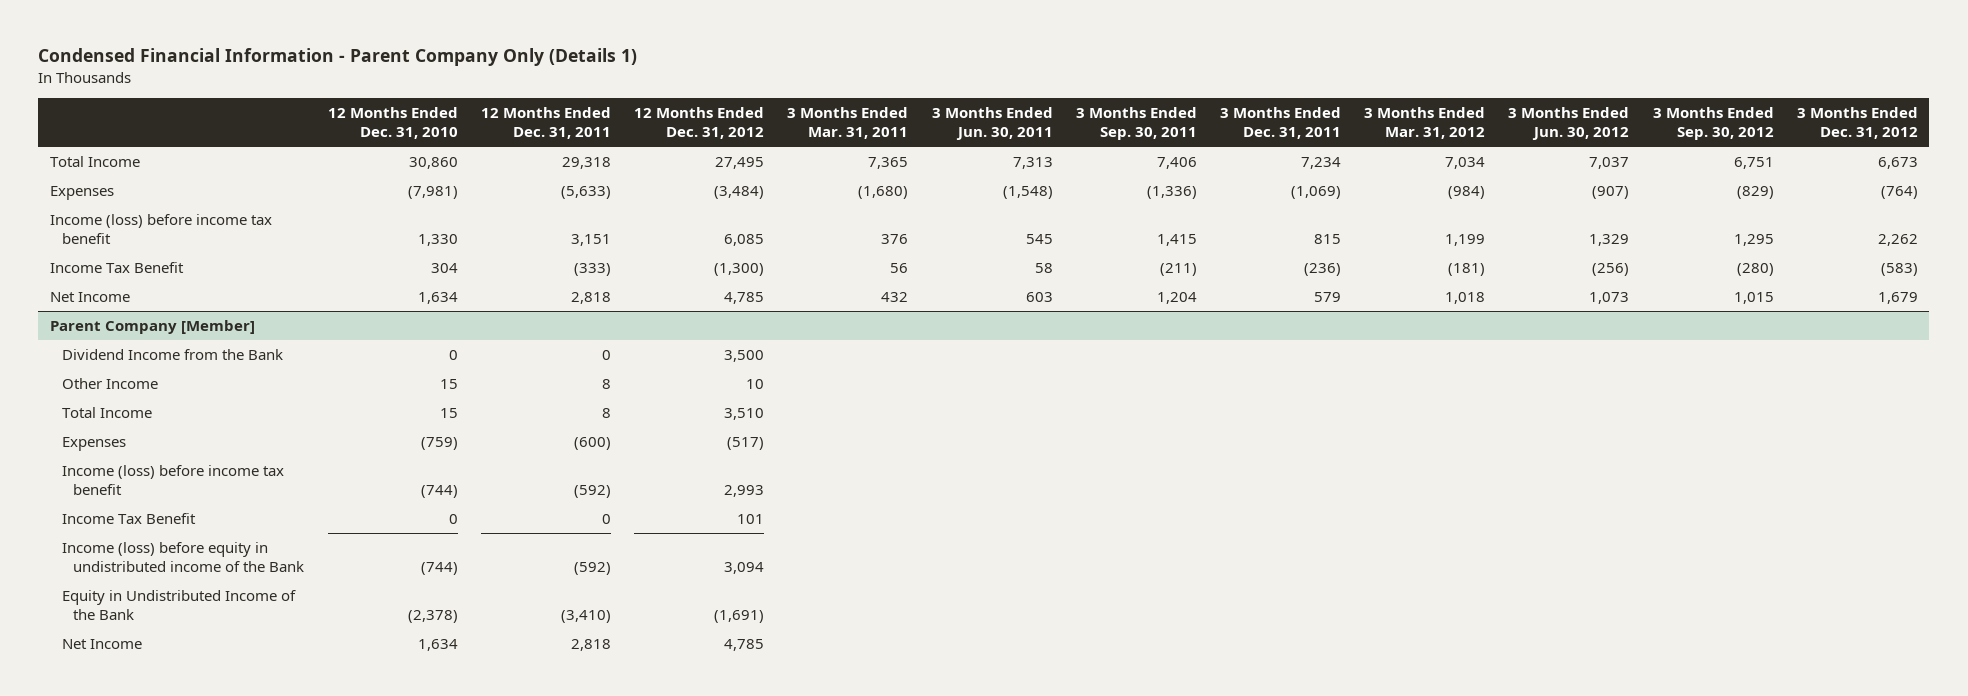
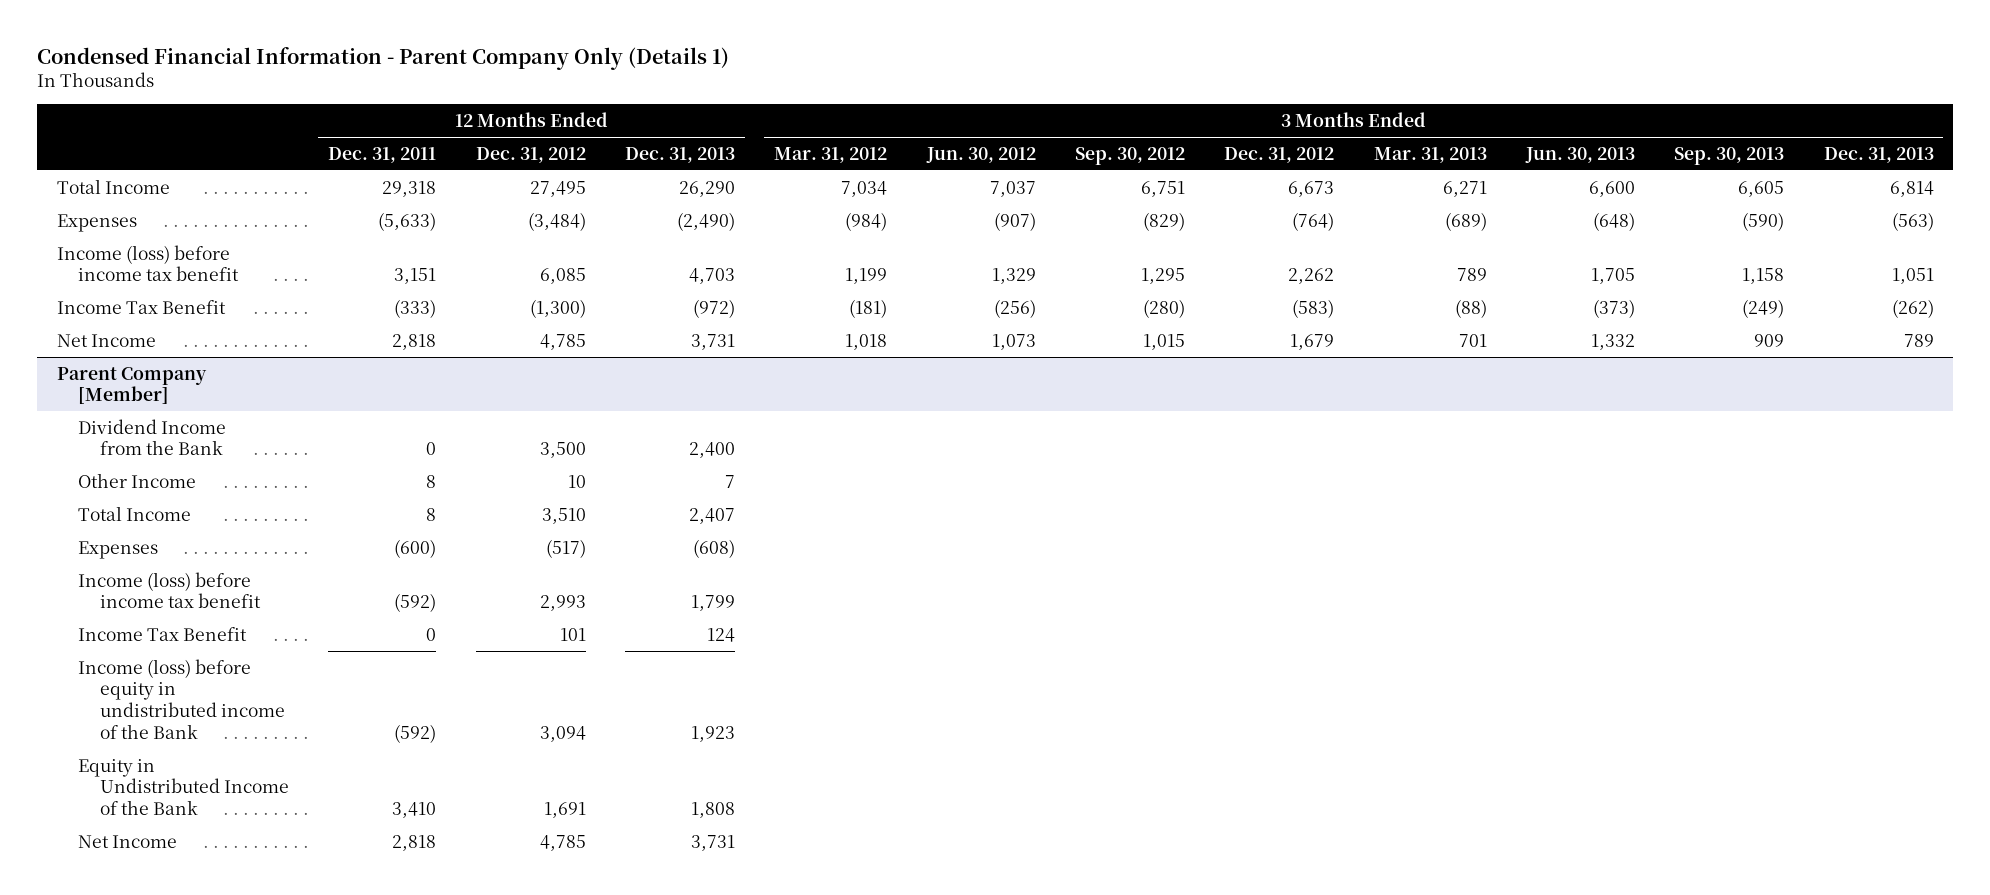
[327,106,458,140] 12 Months Ended Dec. 31, 2010 -> none
[787,106,909,140] 3 Months Ended Mar. 31, 2011 -> none
[931,106,1053,141] 3 Months Ended Jun. 30, 2011 -> none
[1075,106,1197,141] 3 Months Ended Sep. 30, 2011 -> none
[1219,106,1341,140] 3 Months Ended Dec. 31, 2011 -> none
none -> [624,146,735,163] Dec. 31, 2013
none -> [1373,146,1487,163] Mar. 31, 2013
none -> [1524,146,1635,163] Jun. 30, 2013
none -> [1674,146,1785,165] Sep. 30, 2013
none -> [1823,146,1934,163] Dec. 31, 2013
[560,610,611,624] (3,410) -> [392,802,437,819] 3,410
[714,610,765,624] (1,691) -> [543,802,586,819] 1,691

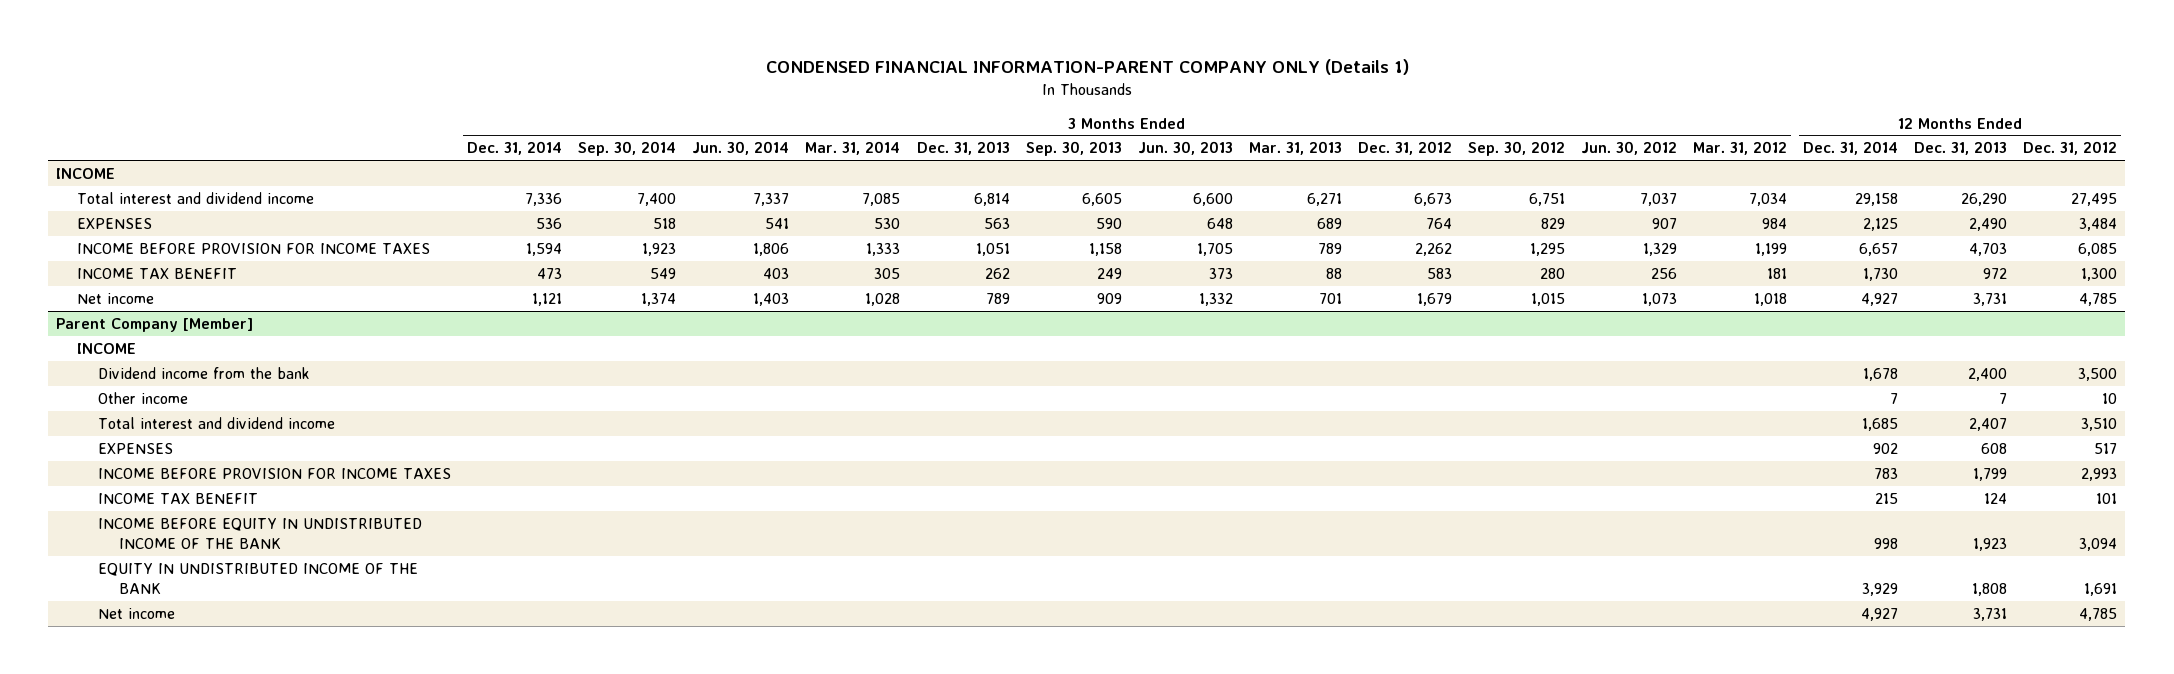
[36,46,729,70] Condensed Financial Information - Parent Company Only (Details 1) -> [765,59,1409,76] CONDENSED FINANCIAL INFORMATION-PARENT COMPANY ONLY (Details 1)
[328,146,437,163] Dec. 31, 2011 -> none
none -> [467,141,563,156] Dec. 31, 2014
none -> [578,141,677,157] Sep. 30, 2014
none -> [692,141,790,156] Jun. 30, 2014
none -> [805,141,901,156] Mar. 31, 2014
none -> [1803,141,1899,156] Dec. 31, 2014
none -> [56,167,116,179] INCOME
[56,178,170,194] Total Income -> [77,191,315,204] Total interest and dividend income
[56,213,137,232] Expenses -> [77,217,153,229] EXPENSES
[527,211,586,231] (3,484) -> [2079,217,2118,231] 3,484
[676,211,735,231] (2,490) -> [1969,217,2008,231] 2,490
[845,211,888,231] (984) -> [1761,217,1787,229] 984
[993,211,1036,231] (907) -> [1651,217,1677,229] 907
[1142,211,1185,231] (829) -> [1540,217,1565,229] 829
[1292,211,1335,231] (764) -> [1425,217,1452,229] 764
[1444,211,1487,231] (689) -> [1316,217,1342,229] 689
[1592,211,1635,231] (648) -> [1206,217,1233,229] 648
[1742,211,1785,231] (590) -> [1095,217,1122,229] 590
[1891,211,1934,231] (563) -> [983,217,1010,229] 563
[56,244,240,282] Income (loss) before income tax benefit -> [77,242,431,254] INCOME BEFORE PROVISION FOR INCOME TAXES
[56,299,226,314] Income Tax Benefit -> [77,267,238,279] INCOME TAX BENEFIT
[529,298,586,318] (1,300) -> [2081,267,2118,281] 1,300
[692,298,735,318] (972) -> [1983,267,2008,279] 972
[849,298,888,318] (181) -> [1766,267,1787,279] 181
[993,298,1036,318] (256) -> [1650,267,1677,279] 256
[1142,298,1185,318] (280) -> [1539,267,1565,279] 280
[1292,298,1335,318] (583) -> [1426,267,1452,279] 583
[1454,298,1487,318] (88) -> [1325,267,1342,279] 88
[1592,298,1635,318] (373) -> [1208,267,1233,279] 373
[1742,298,1785,318] (249) -> [1096,267,1122,279] 249
[1891,298,1934,318] (262) -> [984,267,1010,279] 262
[56,333,156,347] Net Income -> [77,292,155,304] Net income
none -> [77,342,137,354] INCOME
[78,418,227,456] Dividend Income from the Bank -> [98,366,311,379] Dividend income from the bank
[78,472,197,488] Other Income -> [98,391,189,404] Other income
[78,505,192,521] Total Income -> [98,416,336,429] Total interest and dividend income
[78,540,159,559] Expenses -> [98,442,174,454] EXPENSES
[545,538,586,558] (517) -> [2094,442,2118,454] 517
[692,538,735,558] (608) -> [1981,442,2008,454] 608
[78,571,261,609] Income (loss) before income tax benefit -> [98,467,452,479] INCOME BEFORE PROVISION FOR INCOME TAXES
[78,626,248,641] Income Tax Benefit -> [98,492,259,504] INCOME TAX BENEFIT
[78,658,285,739] Income (loss) before equity in undistributed income of the Bank -> [98,517,423,549] INCOME BEFORE EQUITY IN UNDISTRIBUTED INCOME OF THE BANK
[78,758,289,816] Equity in Undistributed Income of the Bank -> [98,562,419,594] EQUITY IN UNDISTRIBUTED INCOME OF THE BANK
[78,834,178,848] Net Income -> [98,607,176,619] Net income

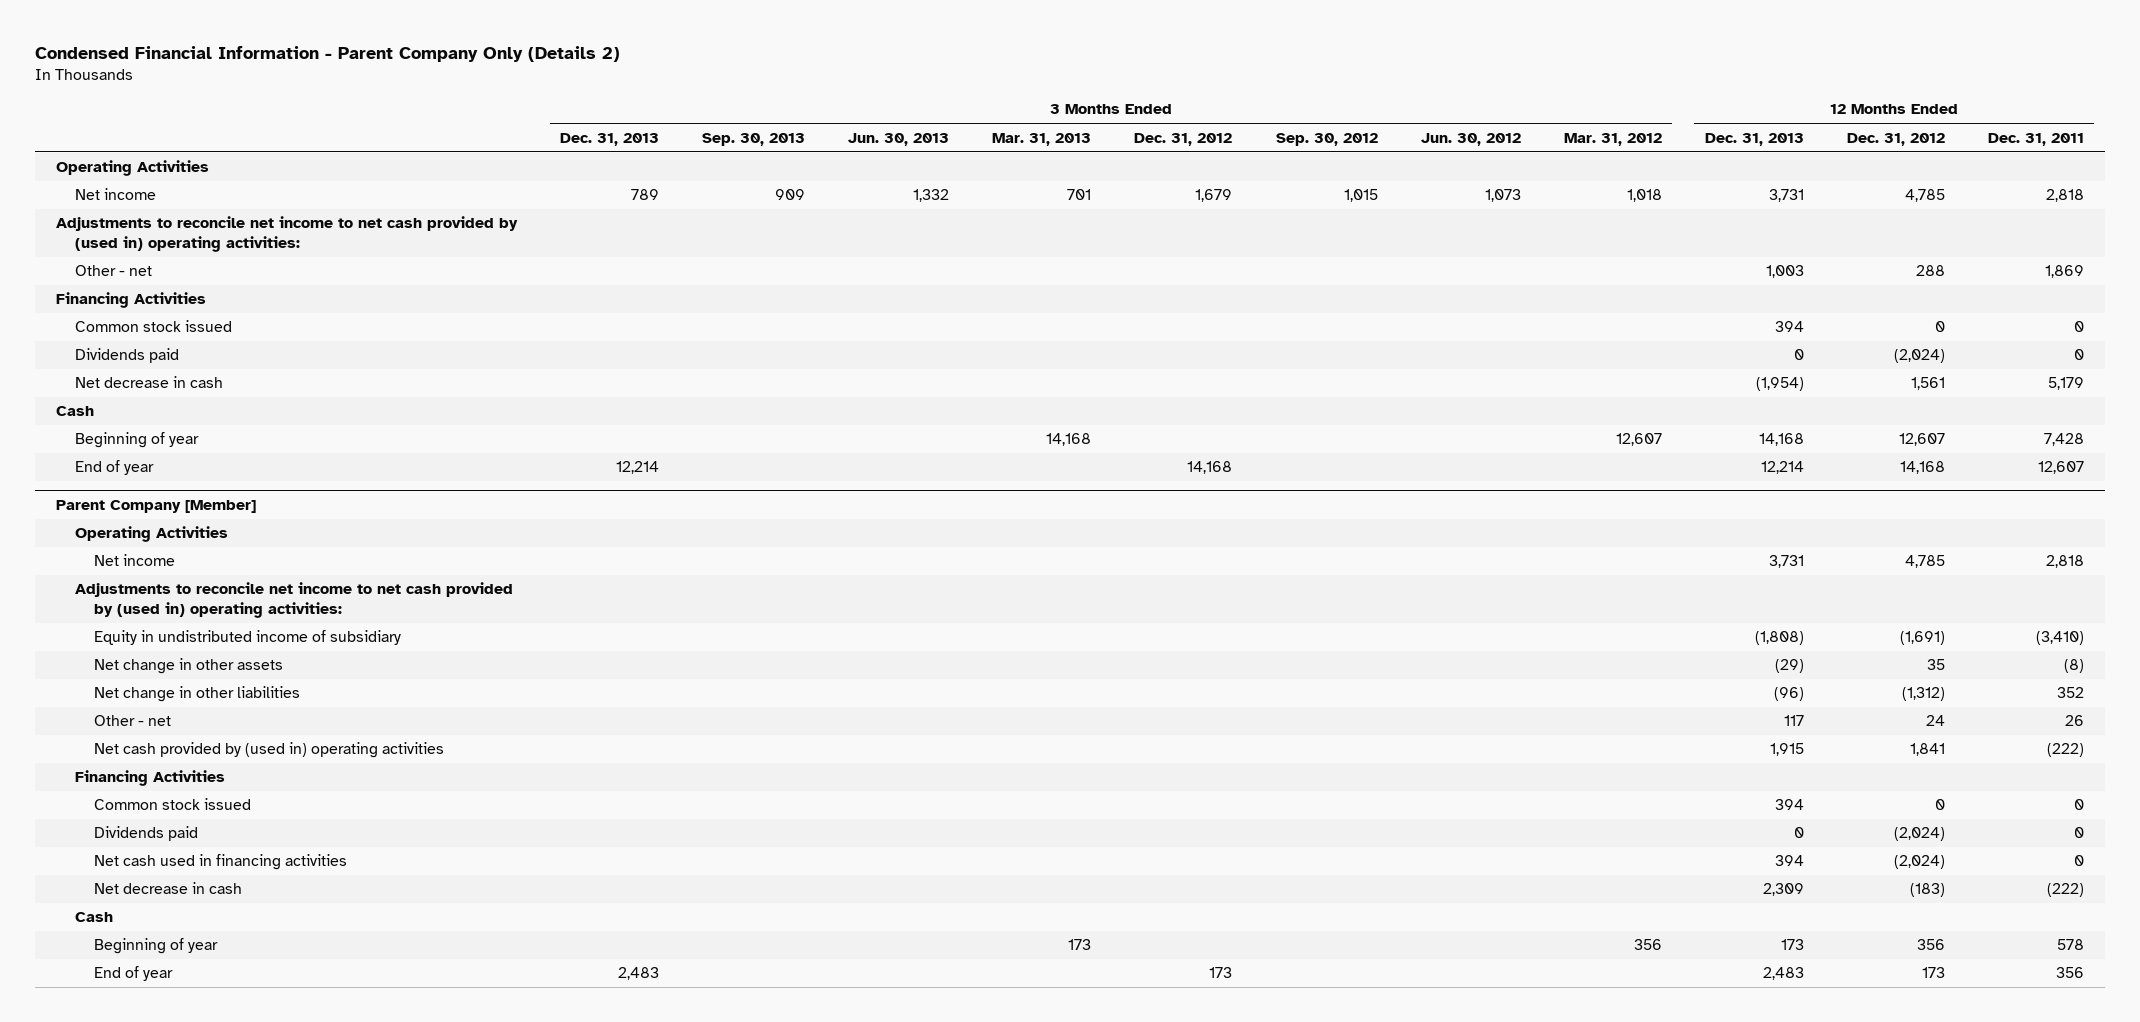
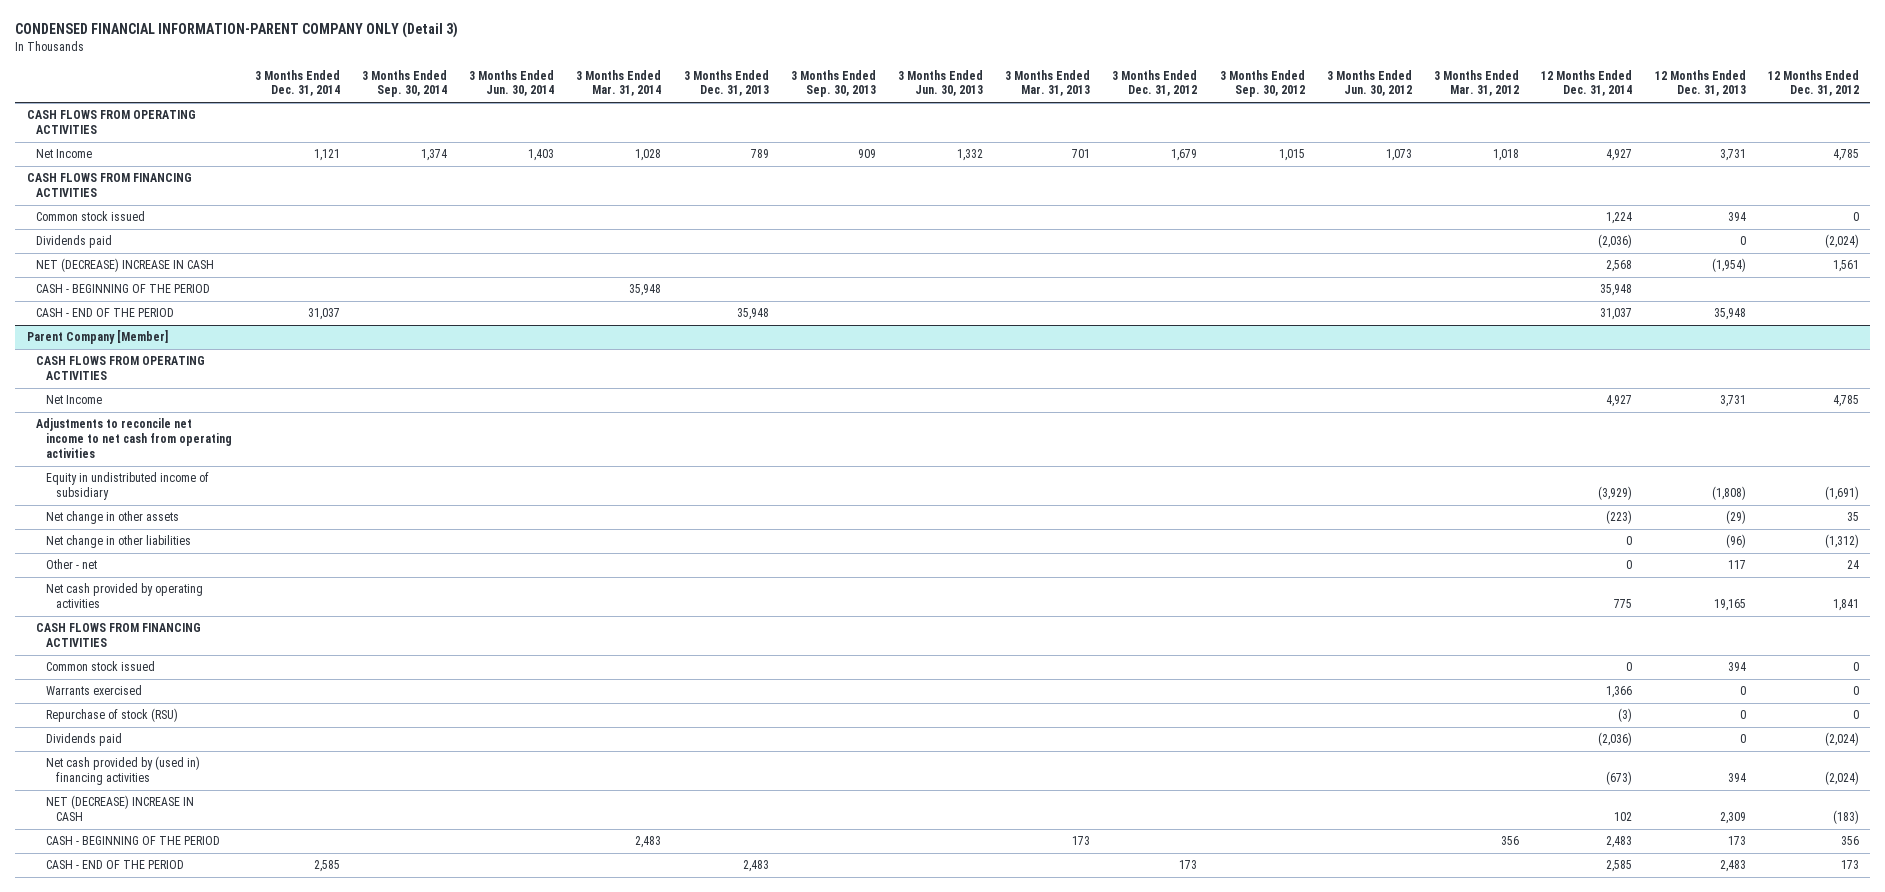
[34,45,620,62] Condensed Financial Information - Parent Company Only (Details 2) -> [15,22,459,39] CONDENSED FINANCIAL INFORMATION-PARENT COMPANY ONLY (Detail 3)
[1987,132,2084,146] Dec. 31, 2011 -> none
none -> [254,69,340,97] 3 Months Ended Dec. 31, 2014
none -> [361,69,447,98] 3 Months Ended Sep. 30, 2014
none -> [469,69,555,97] 3 Months Ended Jun. 30, 2014
none -> [576,69,662,97] 3 Months Ended Mar. 31, 2014
none -> [1541,69,1633,97] 12 Months Ended Dec. 31, 2014
[56,216,519,253] Adjustments to reconcile net income to net cash provided by (used in) operating activities: -> none
[75,265,153,277] Other - net -> none
[56,160,210,177] Operating Activities -> [26,110,196,135] CASH FLOWS FROM OPERATING ACTIVITIES
[75,188,157,201] Net income -> [36,149,93,159] Net Income
[56,292,207,309] Financing Activities -> [26,173,192,198] CASH FLOWS FROM FINANCING ACTIVITIES
[56,406,95,417] Cash -> none
[75,432,200,449] Beginning of year -> none
[75,460,155,476] End of year -> none
[75,376,224,389] Net decrease in cash -> [36,258,215,273] NET (DECREASE) INCREASE IN CASH
none -> [36,284,211,294] CASH - BEGINNING OF THE PERIOD
none -> [36,308,175,318] CASH - END OF THE PERIOD
[75,526,229,543] Operating Activities -> [36,356,206,381] CASH FLOWS FROM OPERATING ACTIVITIES
[94,554,176,567] Net income -> [46,395,103,405] Net Income
[75,582,514,619] Adjustments to reconcile net income to net cash provided by (used in) operating activities: -> [36,418,233,459] Adjustments to reconcile net income to net cash from operating activities
[94,742,445,759] Net cash provided by (used in) operating activities -> [46,583,204,609] Net cash provided by operating activities
[1769,743,1804,757] 1,915 -> [1713,599,1746,612] 19,165
[75,770,226,787] Financing Activities -> [36,623,202,648] CASH FLOWS FROM FINANCING ACTIVITIES
none -> [46,685,143,696] Warrants exercised
none -> [46,708,179,723] Repurchase of stock (RSU)
[75,912,114,923] Cash -> none
[94,854,348,871] Net cash used in financing activities -> [46,756,201,786] Net cash provided by (used in) financing activities
[94,882,243,895] Net decrease in cash -> [46,795,195,822] NET (DECREASE) INCREASE IN CASH
[94,938,219,955] Beginning of year -> [46,836,221,846] CASH - BEGINNING OF THE PERIOD
[94,966,174,982] End of year -> [46,860,185,870] CASH - END OF THE PERIOD

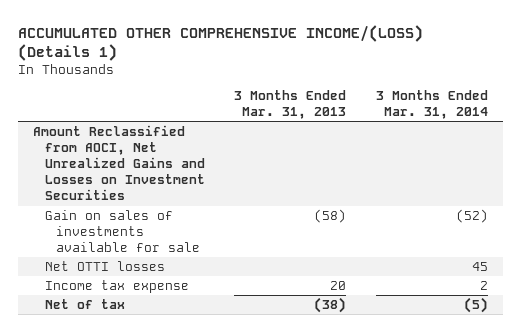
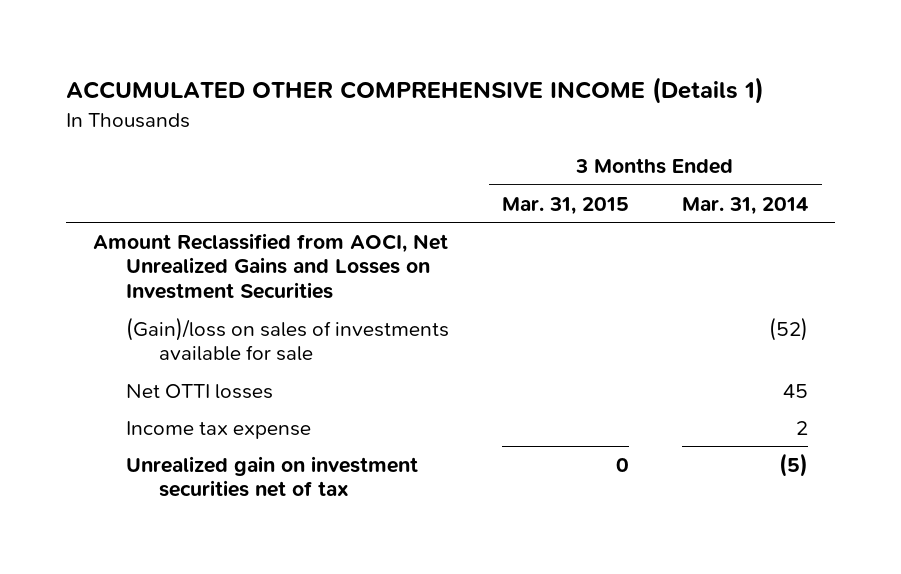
[18,24,424,61] ACCUMULATED OTHER COMPREHENSIVE INCOME/(LOSS) (Details 1) -> [65,77,764,105] ACCUMULATED OTHER COMPREHENSIVE INCOME (Details 1)
[234,90,347,120] 3 Months Ended Mar. 31, 2013 -> none
none -> [502,196,630,215] Mar. 31, 2015
[44,210,201,253] Gain on sales of investments available for sale -> [125,316,449,362] (Gain)/loss on sales of investments available for sale
[44,299,125,310] Net of tax -> [125,455,418,498] Unrealized gain on investment securities net of tax

